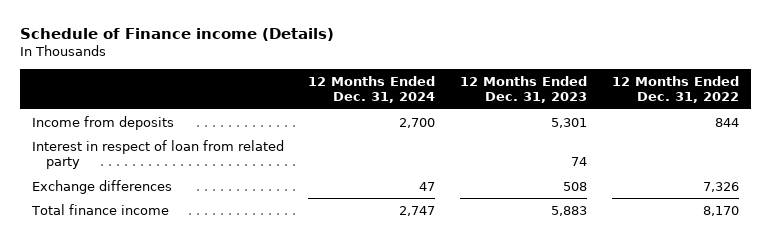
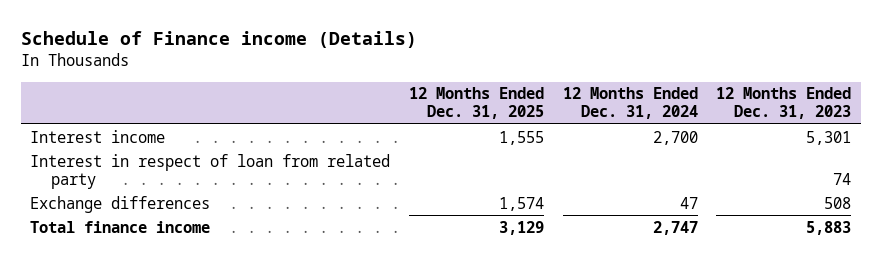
[611,75,739,104] 12 Months Ended Dec. 31, 2022 -> none
none -> [408,87,544,120] 12 Months Ended Dec. 31, 2025
[31,115,174,130] Income from deposits -> [30,129,166,143] Interest income

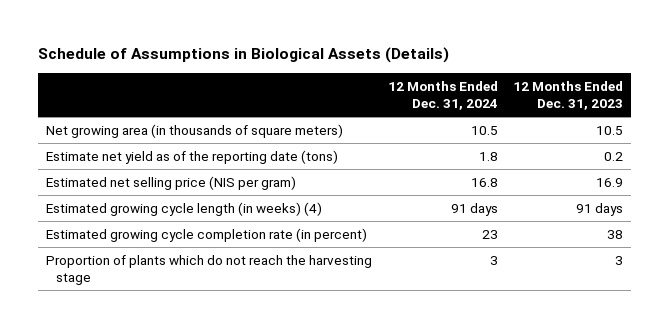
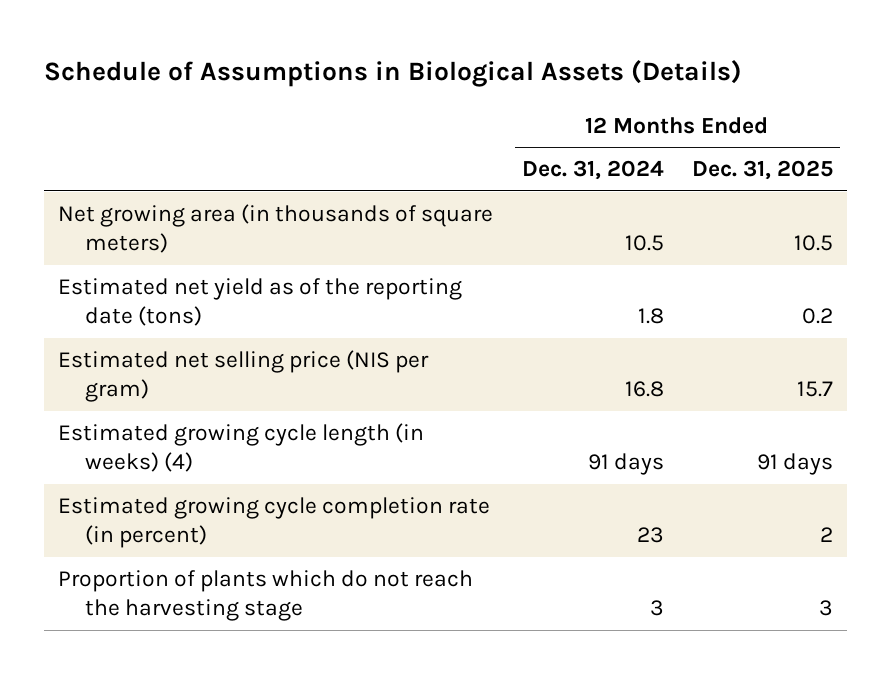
[513,80,624,110] 12 Months Ended Dec. 31, 2023 -> none
none -> [691,160,833,181] Dec. 31, 2025
[46,150,339,165] Estimate net yield as of the reporting date (tons) -> [58,278,463,327] Estimated net yield as of the reporting date (tons)

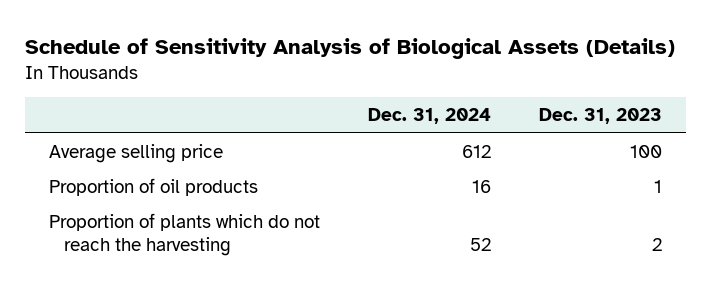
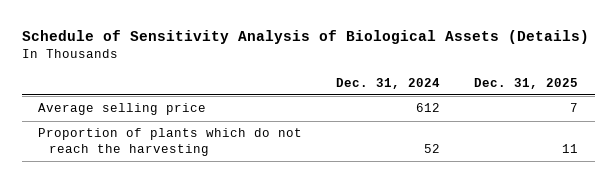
[539,108,663,125] Dec. 31, 2023 -> none
none -> [473,77,578,89] Dec. 31, 2025
[49,177,259,196] Proportion of oil products -> none

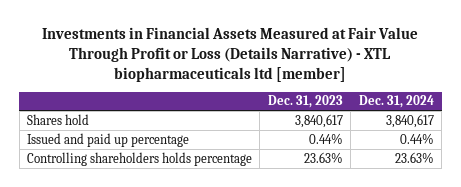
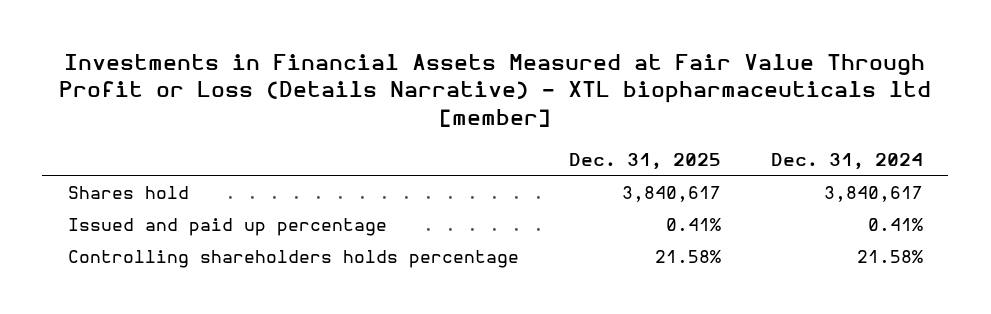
[267,95,343,109] Dec. 31, 2023 -> none
none -> [568,152,721,170] Dec. 31, 2025
[399,132,434,144] 0.44% -> [868,217,924,231] 0.41%
[394,151,434,163] 23.63% -> [857,249,924,263] 21.58%

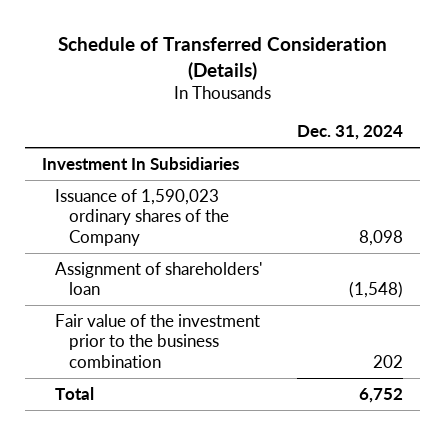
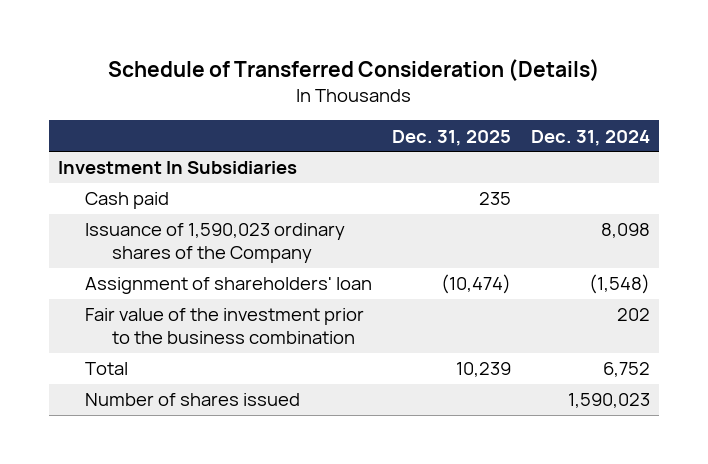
none -> [391,129,511,146] Dec. 31, 2025
none -> [85,192,170,210] Cash paid
none -> [85,393,301,407] Number of shares issued

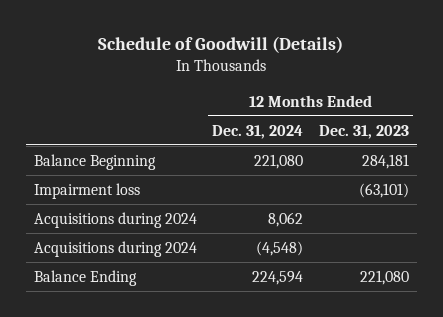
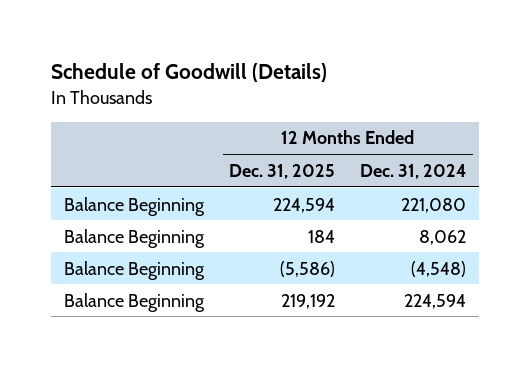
[319,124,410,139] Dec. 31, 2023 -> none
none -> [229,163,336,179] Dec. 31, 2025
[33,182,140,199] Impairment loss -> none
[33,211,197,228] Acquisitions during 2024 -> [63,228,205,248] Balance Beginning
[33,240,197,257] Acquisitions during 2024 -> [63,260,205,280] Balance Beginning
[33,269,137,286] Balance Ending -> [63,292,205,312] Balance Beginning

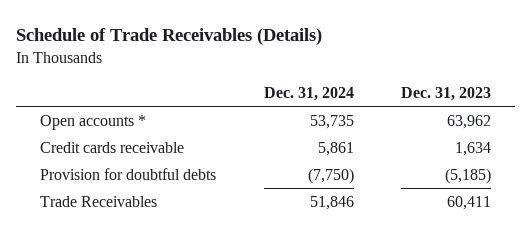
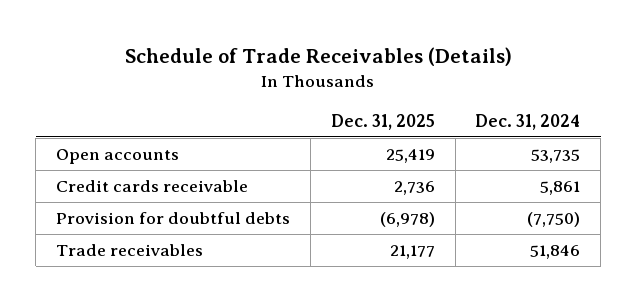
[401,86,492,101] Dec. 31, 2023 -> none
none -> [330,113,435,130] Dec. 31, 2025
[40,114,147,130] Open accounts * -> [55,149,179,165] Open accounts
[40,195,158,207] Trade Receivables -> [55,244,203,257] Trade receivables

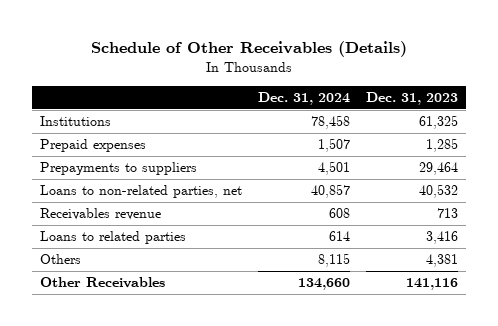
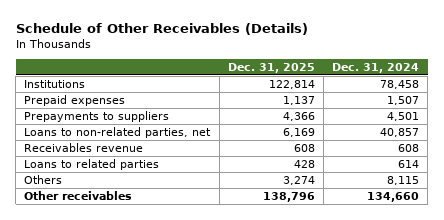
[366,92,459,106] Dec. 31, 2023 -> none
none -> [227,62,315,73] Dec. 31, 2025
[39,277,165,289] Other Receivables -> [24,191,133,201] Other receivables

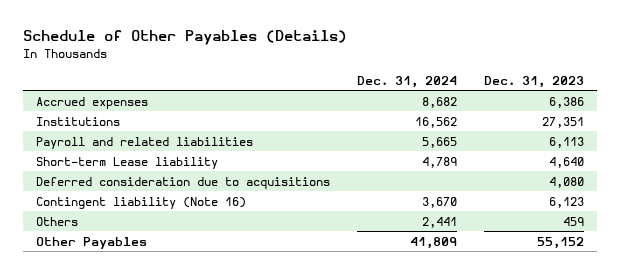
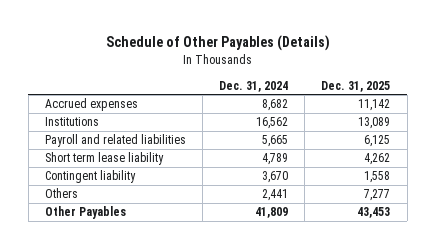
[483,75,584,88] Dec. 31, 2023 -> none
none -> [321,80,391,92] Dec. 31, 2025
[35,176,330,189] Deferred consideration due to acquisitions -> none
[35,156,218,169] Short-term Lease liability -> [44,152,164,166] Short term lease liability
[35,196,246,209] Contingent liability (Note 16) -> [44,170,136,184] Contingent liability

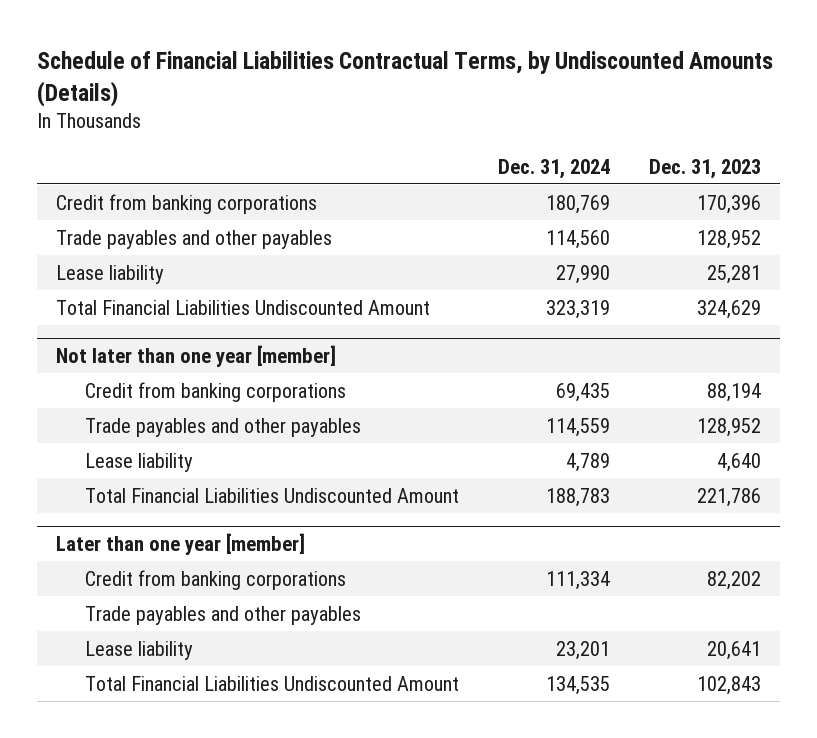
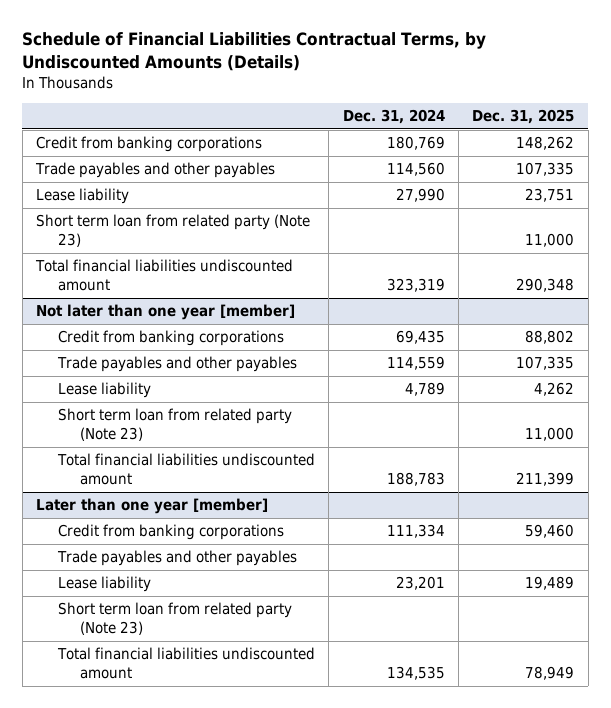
[648,158,761,179] Dec. 31, 2023 -> none
none -> [472,108,575,124] Dec. 31, 2025
none -> [36,214,311,247] Short term loan from related party (Note 23)
[56,299,431,315] Total Financial Liabilities Undiscounted Amount -> [35,259,294,291] Total financial liabilities undiscounted amount
none -> [58,408,293,441] Short term loan from related party (Note 23)
[84,487,459,503] Total Financial Liabilities Undiscounted Amount -> [57,453,316,485] Total financial liabilities undiscounted amount
none -> [58,602,293,635] Short term loan from related party (Note 23)
[84,675,459,691] Total Financial Liabilities Undiscounted Amount -> [57,647,316,679] Total financial liabilities undiscounted amount

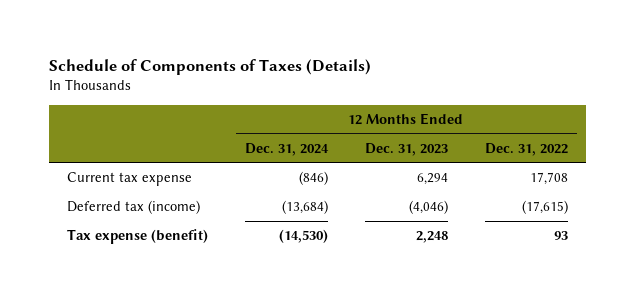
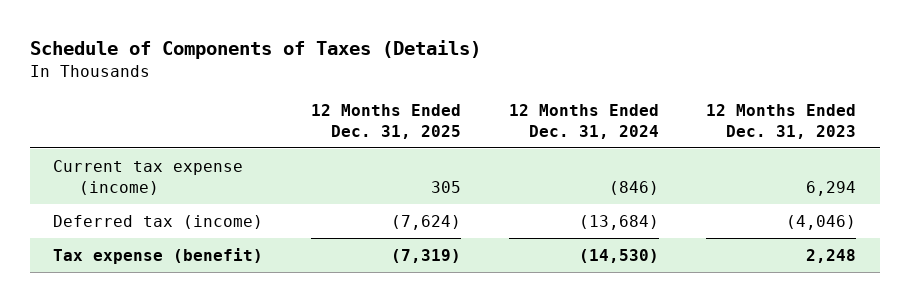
[484,142,568,156] Dec. 31, 2022 -> none
none -> [310,103,461,139] 12 Months Ended Dec. 31, 2025
[67,172,193,187] Current tax expense -> [53,159,244,195] Current tax expense (income)

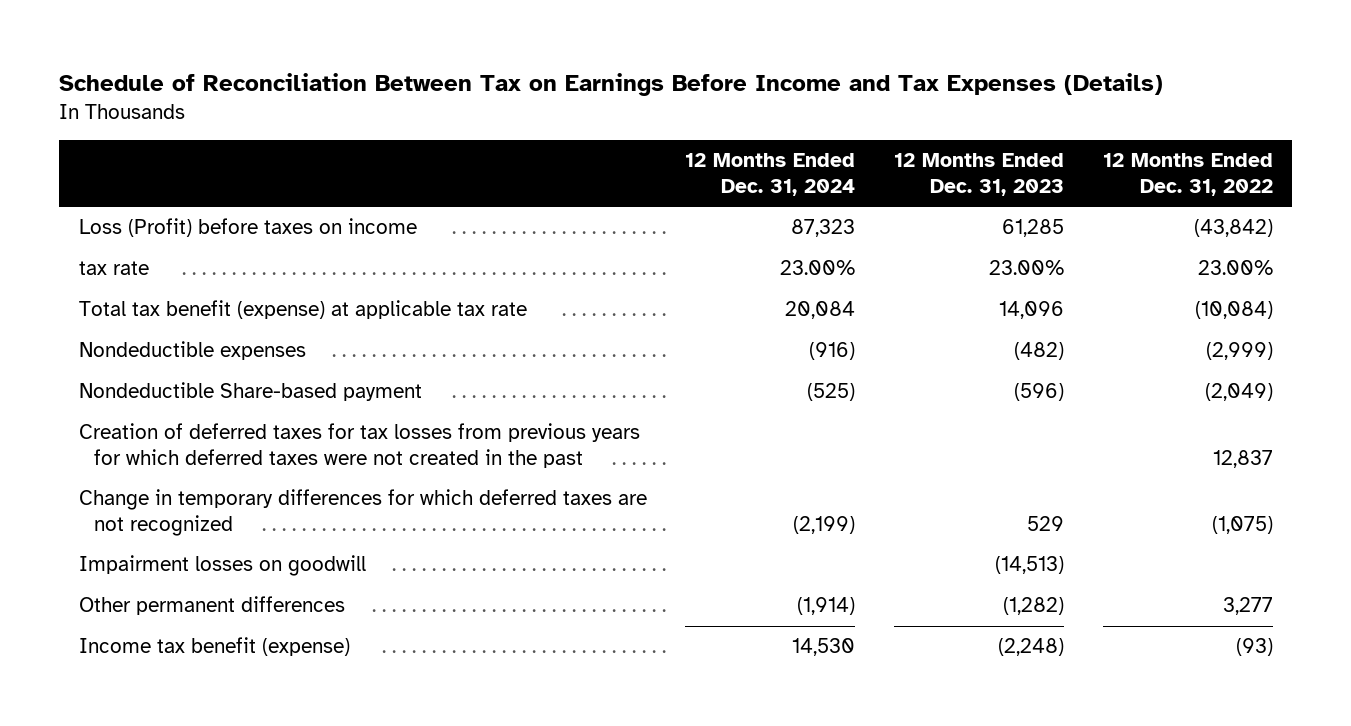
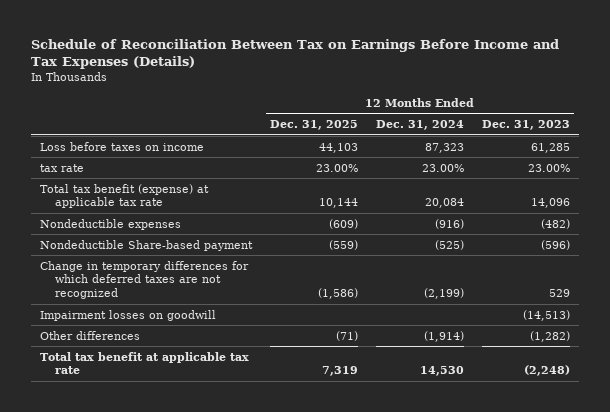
[1102,153,1273,196] 12 Months Ended Dec. 31, 2022 -> none
none -> [270,120,359,131] Dec. 31, 2025
[78,218,417,238] Loss (Profit) before taxes on income -> [40,141,205,151] Loss before taxes on income
[78,423,640,468] Creation of deferred taxes for tax losses from previous years for which deferred taxes were not created in the past -> none
[78,596,345,616] Other permanent differences -> [40,330,141,340] Other differences
[78,637,350,657] Income tax benefit (expense) -> [40,351,250,375] Total tax benefit at applicable tax rate

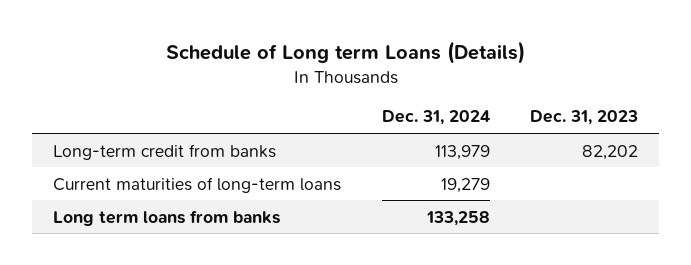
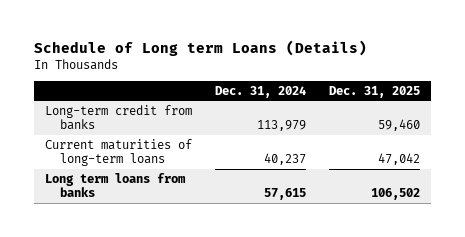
[530,110,639,126] Dec. 31, 2023 -> none
none -> [328,85,420,98] Dec. 31, 2025
[440,177,490,193] 19,279 -> [263,153,306,166] 40,237
[425,210,490,226] 133,258 -> [263,188,306,201] 57,615

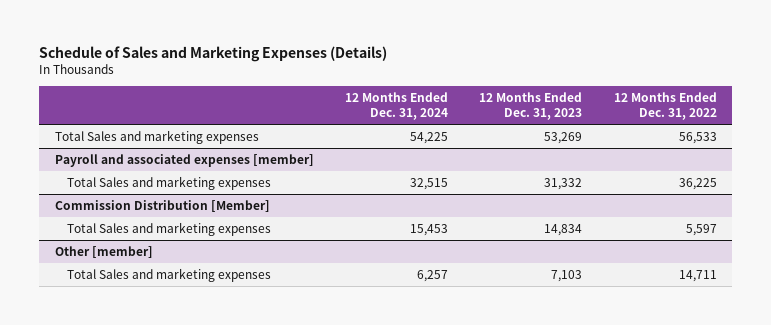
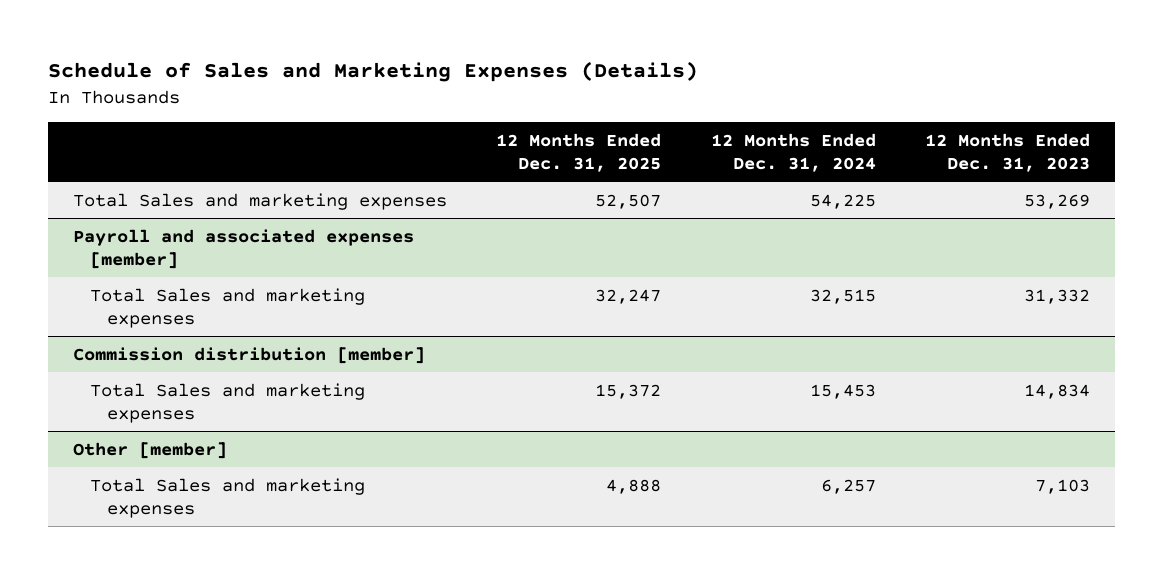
[613,92,717,121] 12 Months Ended Dec. 31, 2022 -> none
none -> [496,132,662,172] 12 Months Ended Dec. 31, 2025
[54,200,270,213] Commission Distribution [Member] -> [72,346,425,364] Commission distribution [member]

